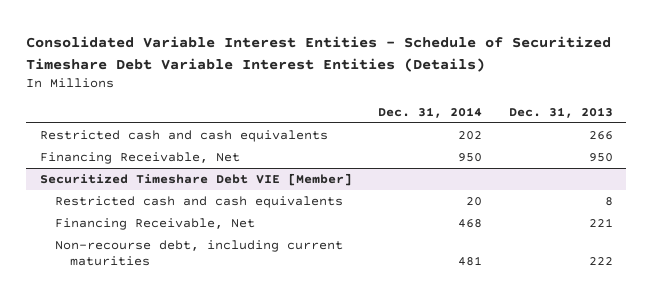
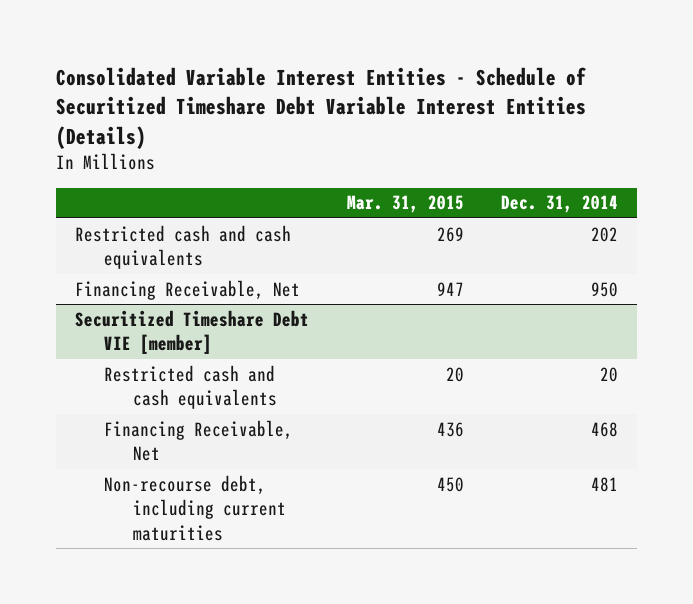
[509,106,614,118] Dec. 31, 2013 -> none
none -> [346,195,464,214] Mar. 31, 2015
[39,173,352,187] Securitized Timeshare Debt VIE [Member] -> [74,309,309,355] Securitized Timeshare Debt VIE [member]

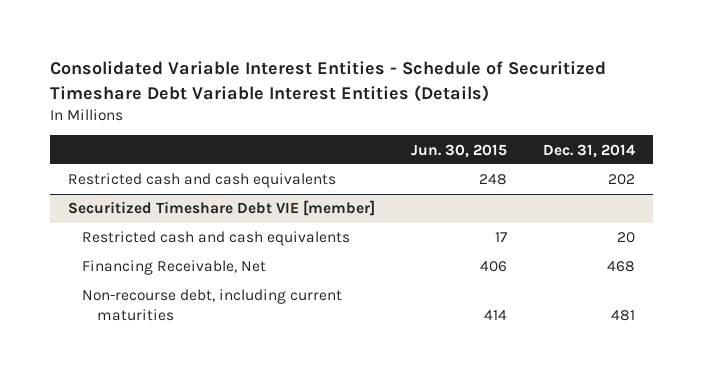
[346,195,464,214] Mar. 31, 2015 -> none
none -> [411,143,508,158] Jun. 30, 2015
[74,279,300,300] Financing Receivable, Net -> none

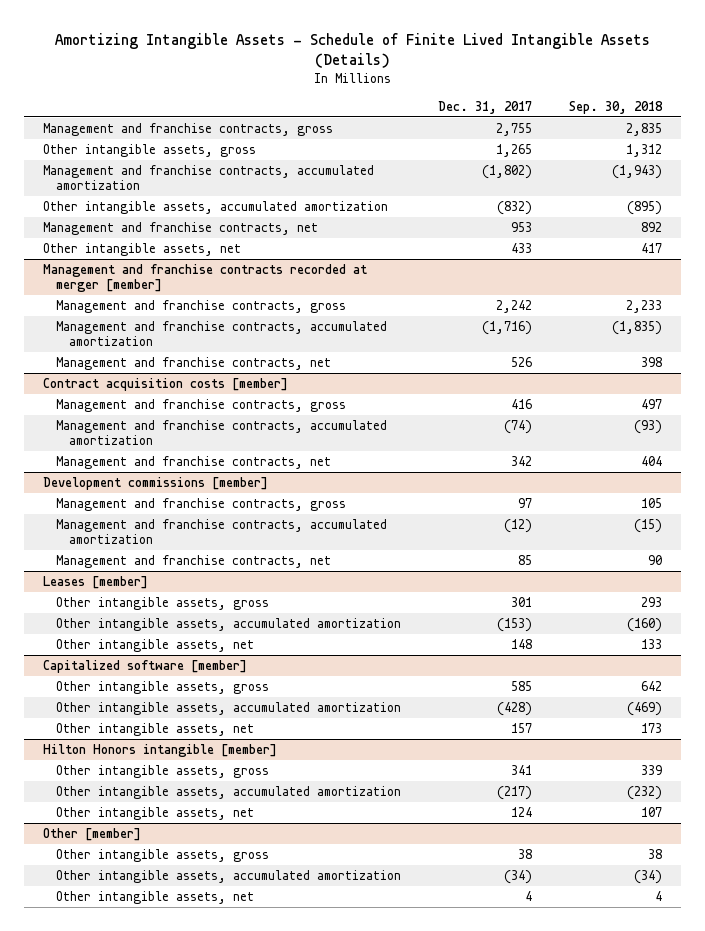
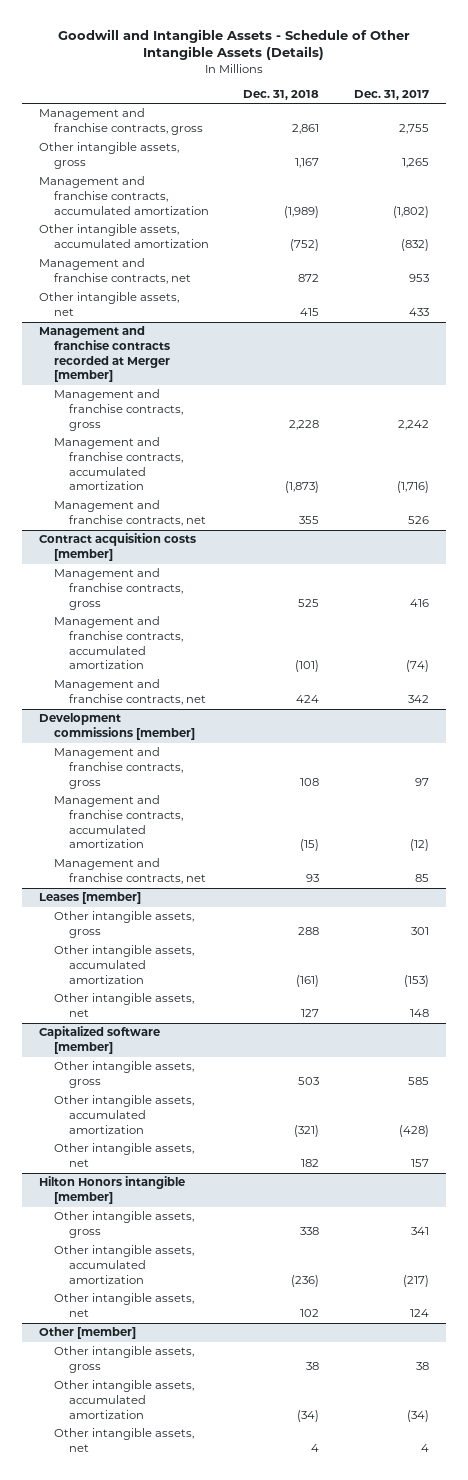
[54,32,650,69] Amortizing Intangible Assets - Schedule of Finite Lived Intangible Assets (Details) -> [57,28,410,61] Goodwill and Intangible Assets - Schedule of Other Intangible Assets (Details)
[569,100,664,114] Sep. 30, 2018 -> none
none -> [243,89,320,100] Dec. 31, 2018
[42,263,367,293] Management and franchise contracts recorded at merger [member] -> [38,326,171,383] Management and franchise contracts recorded at Merger [member]

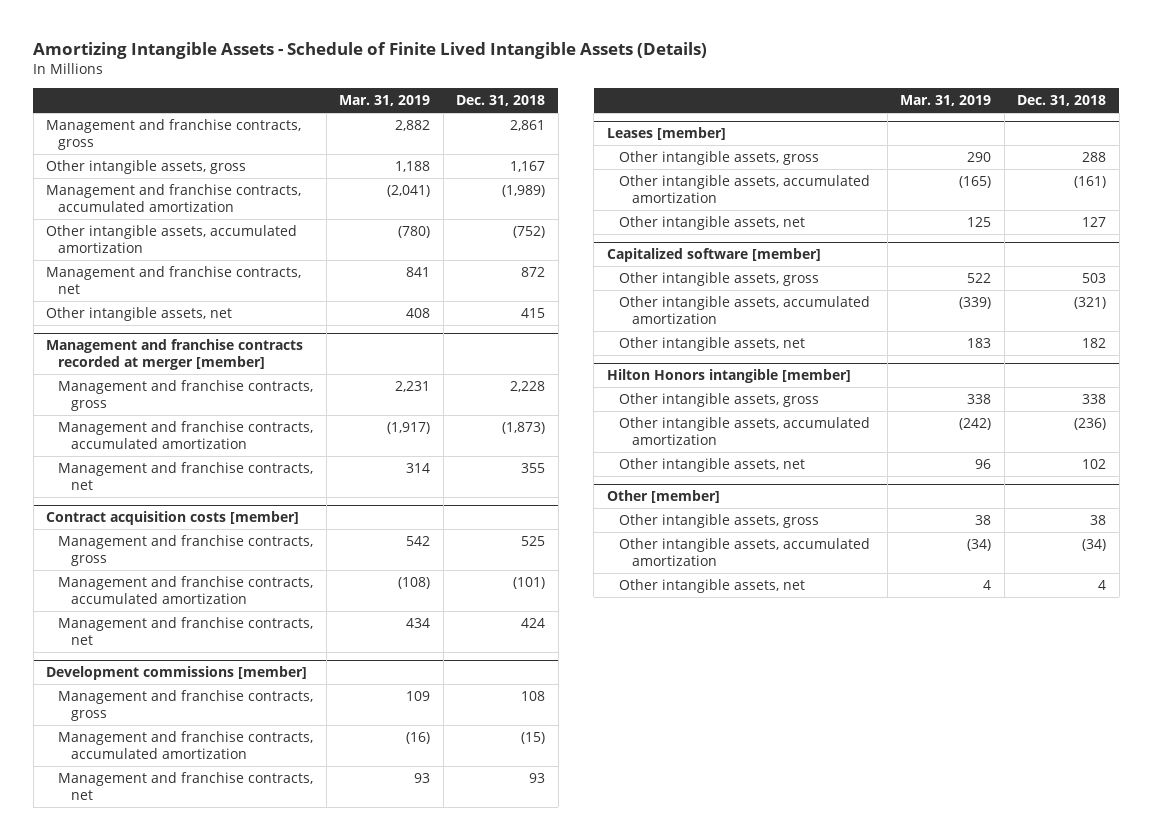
[57,28,410,61] Goodwill and Intangible Assets - Schedule of Other Intangible Assets (Details) -> [33,41,708,59] Amortizing Intangible Assets - Schedule of Finite Lived Intangible Assets (Details)
[353,89,429,100] Dec. 31, 2017 -> none
none -> [339,95,431,107] Mar. 31, 2019
[38,326,171,383] Management and franchise contracts recorded at Merger [member] -> [46,339,304,370] Management and franchise contracts recorded at merger [member]

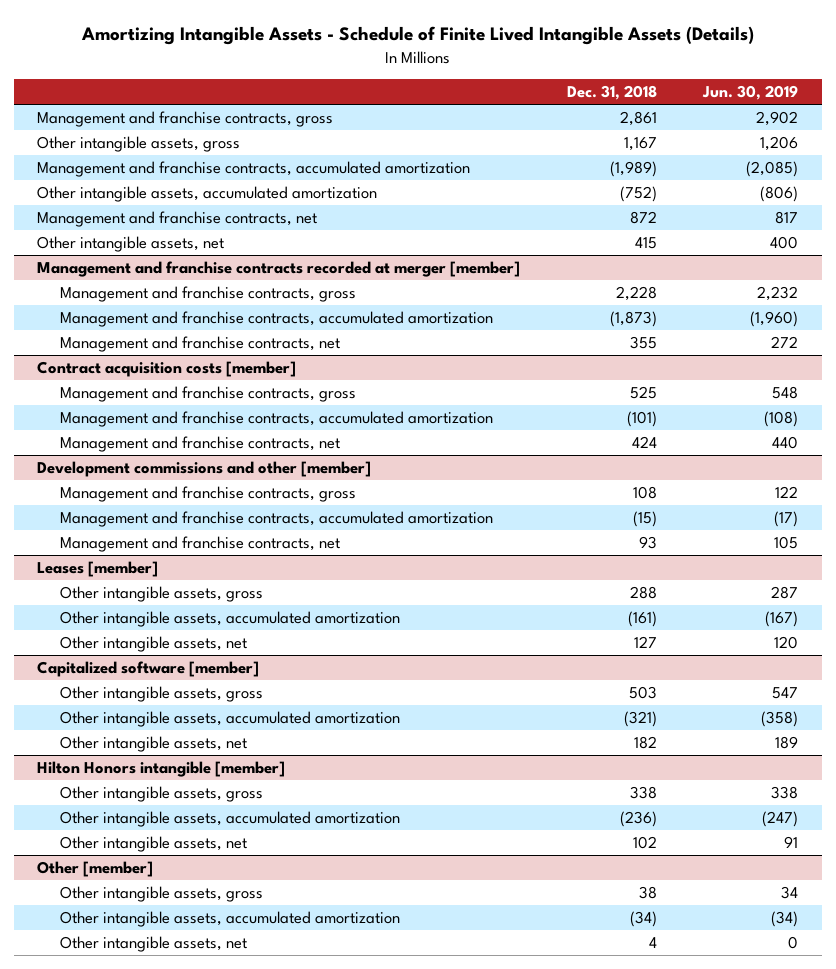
[339,95,431,107] Mar. 31, 2019 -> none
none -> [702,85,799,101] Jun. 30, 2019
[46,666,308,681] Development commissions [member] -> [37,460,372,477] Development commissions and other [member]

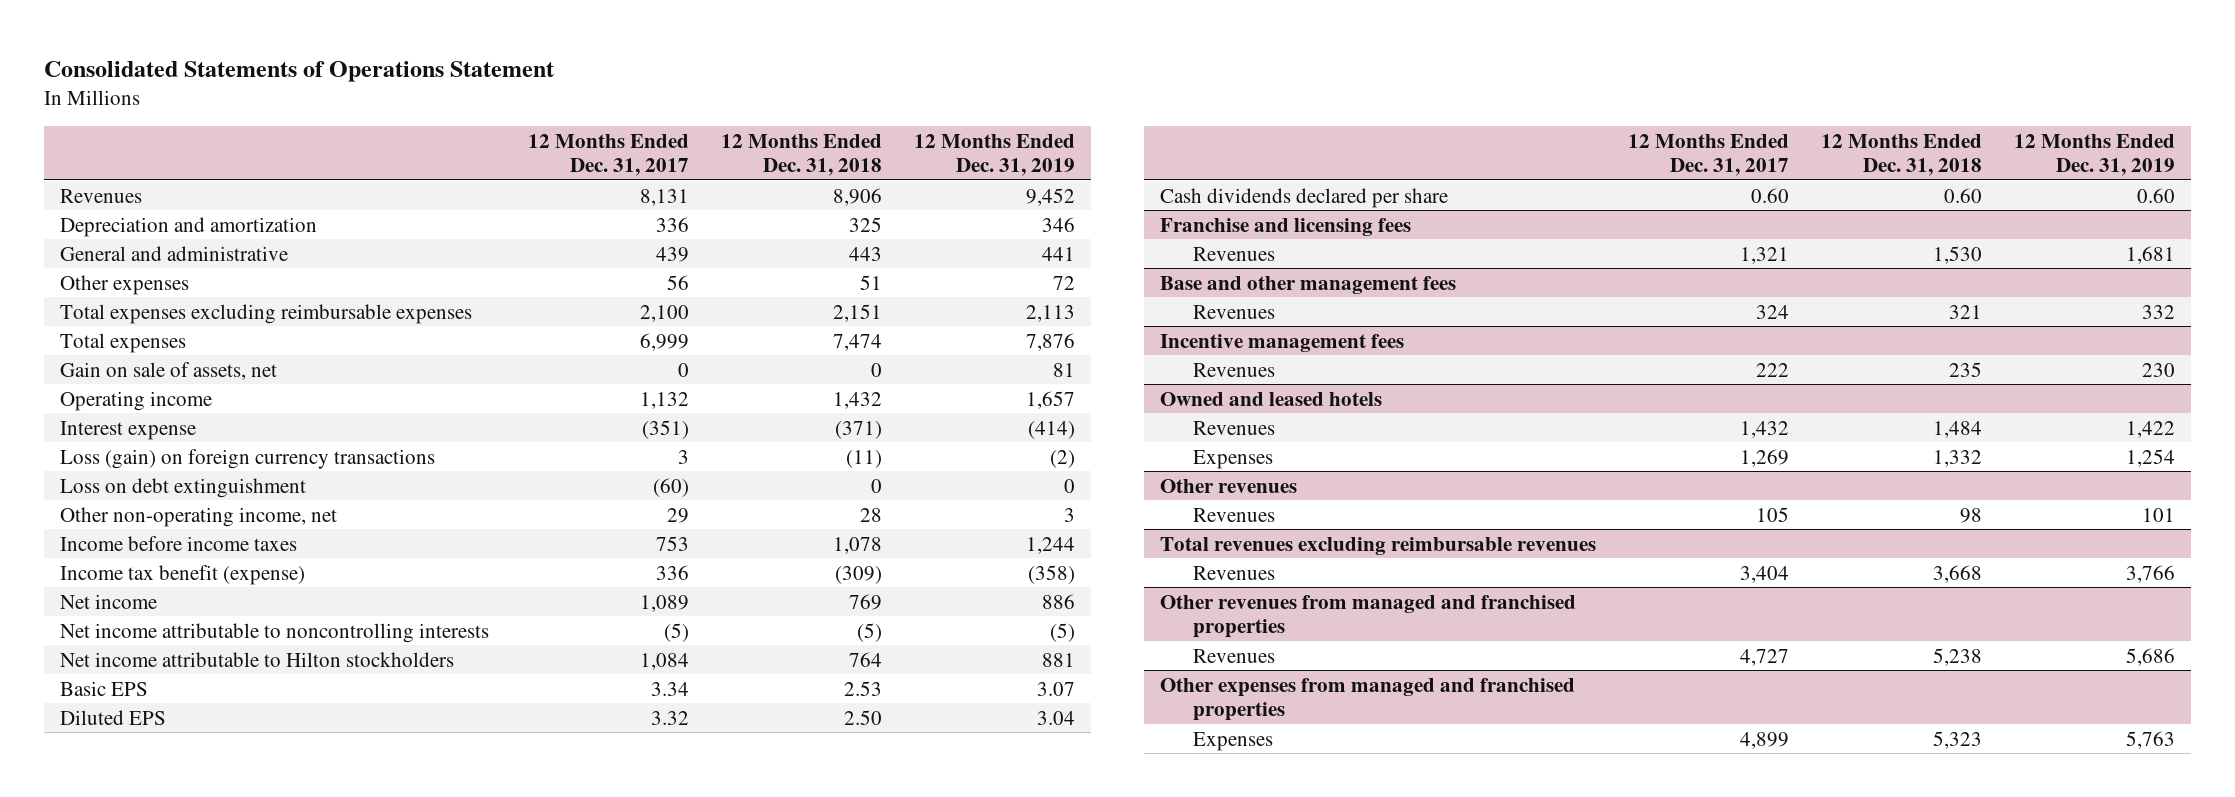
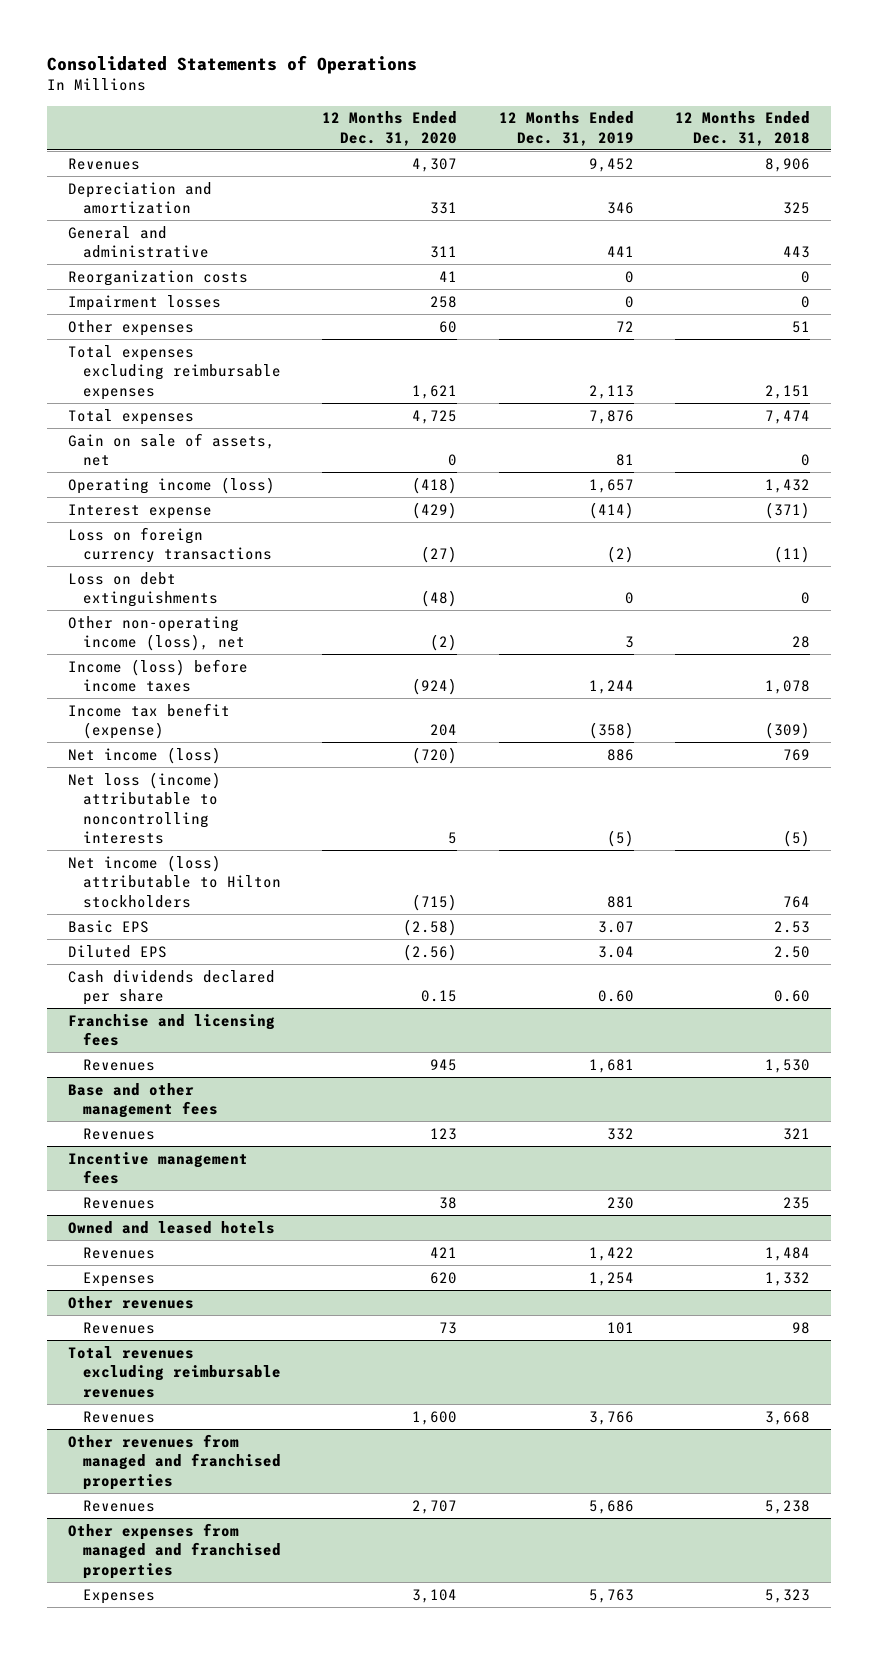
[44,60,555,82] Consolidated Statements of Operations Statement -> [46,55,417,75] Consolidated Statements of Operations
[528,133,690,176] 12 Months Ended Dec. 31, 2017 -> none
none -> [322,111,458,146] 12 Months Ended Dec. 31, 2020
none -> [67,269,248,286] Reorganization costs
none -> [67,294,221,311] Impairment losses
[60,390,213,411] Operating income -> [67,476,275,494] Operating income (loss)
[60,448,436,469] Loss (gain) on foreign currency transactions -> [67,526,272,564] Loss on foreign currency transactions
[60,477,307,498] Loss on debt extinguishment -> [67,571,218,608] Loss on debt extinguishments
[60,506,338,527] Other non-operating income, net -> [67,615,245,652] Other non-operating income (loss), net
[60,535,298,551] Income before income taxes -> [67,658,248,693] Income (loss) before income taxes
[60,593,158,609] Net income -> [67,746,221,764] Net income (loss)
[60,622,490,643] Net income attributable to noncontrolling interests -> [67,771,221,845] Net loss (income) attributable to noncontrolling interests
[60,651,455,667] Net income attributable to Hilton stockholders -> [67,854,281,908] Net income (loss) attributable to Hilton stockholders

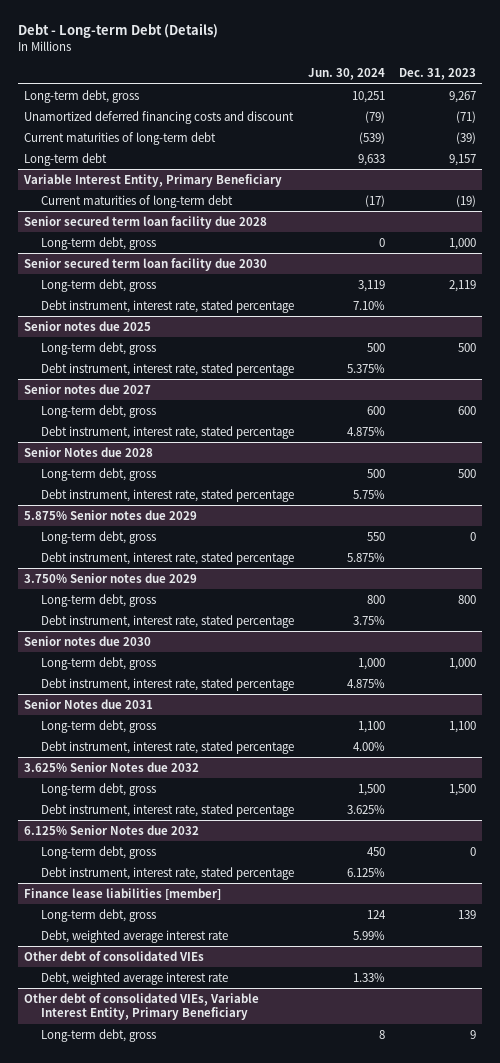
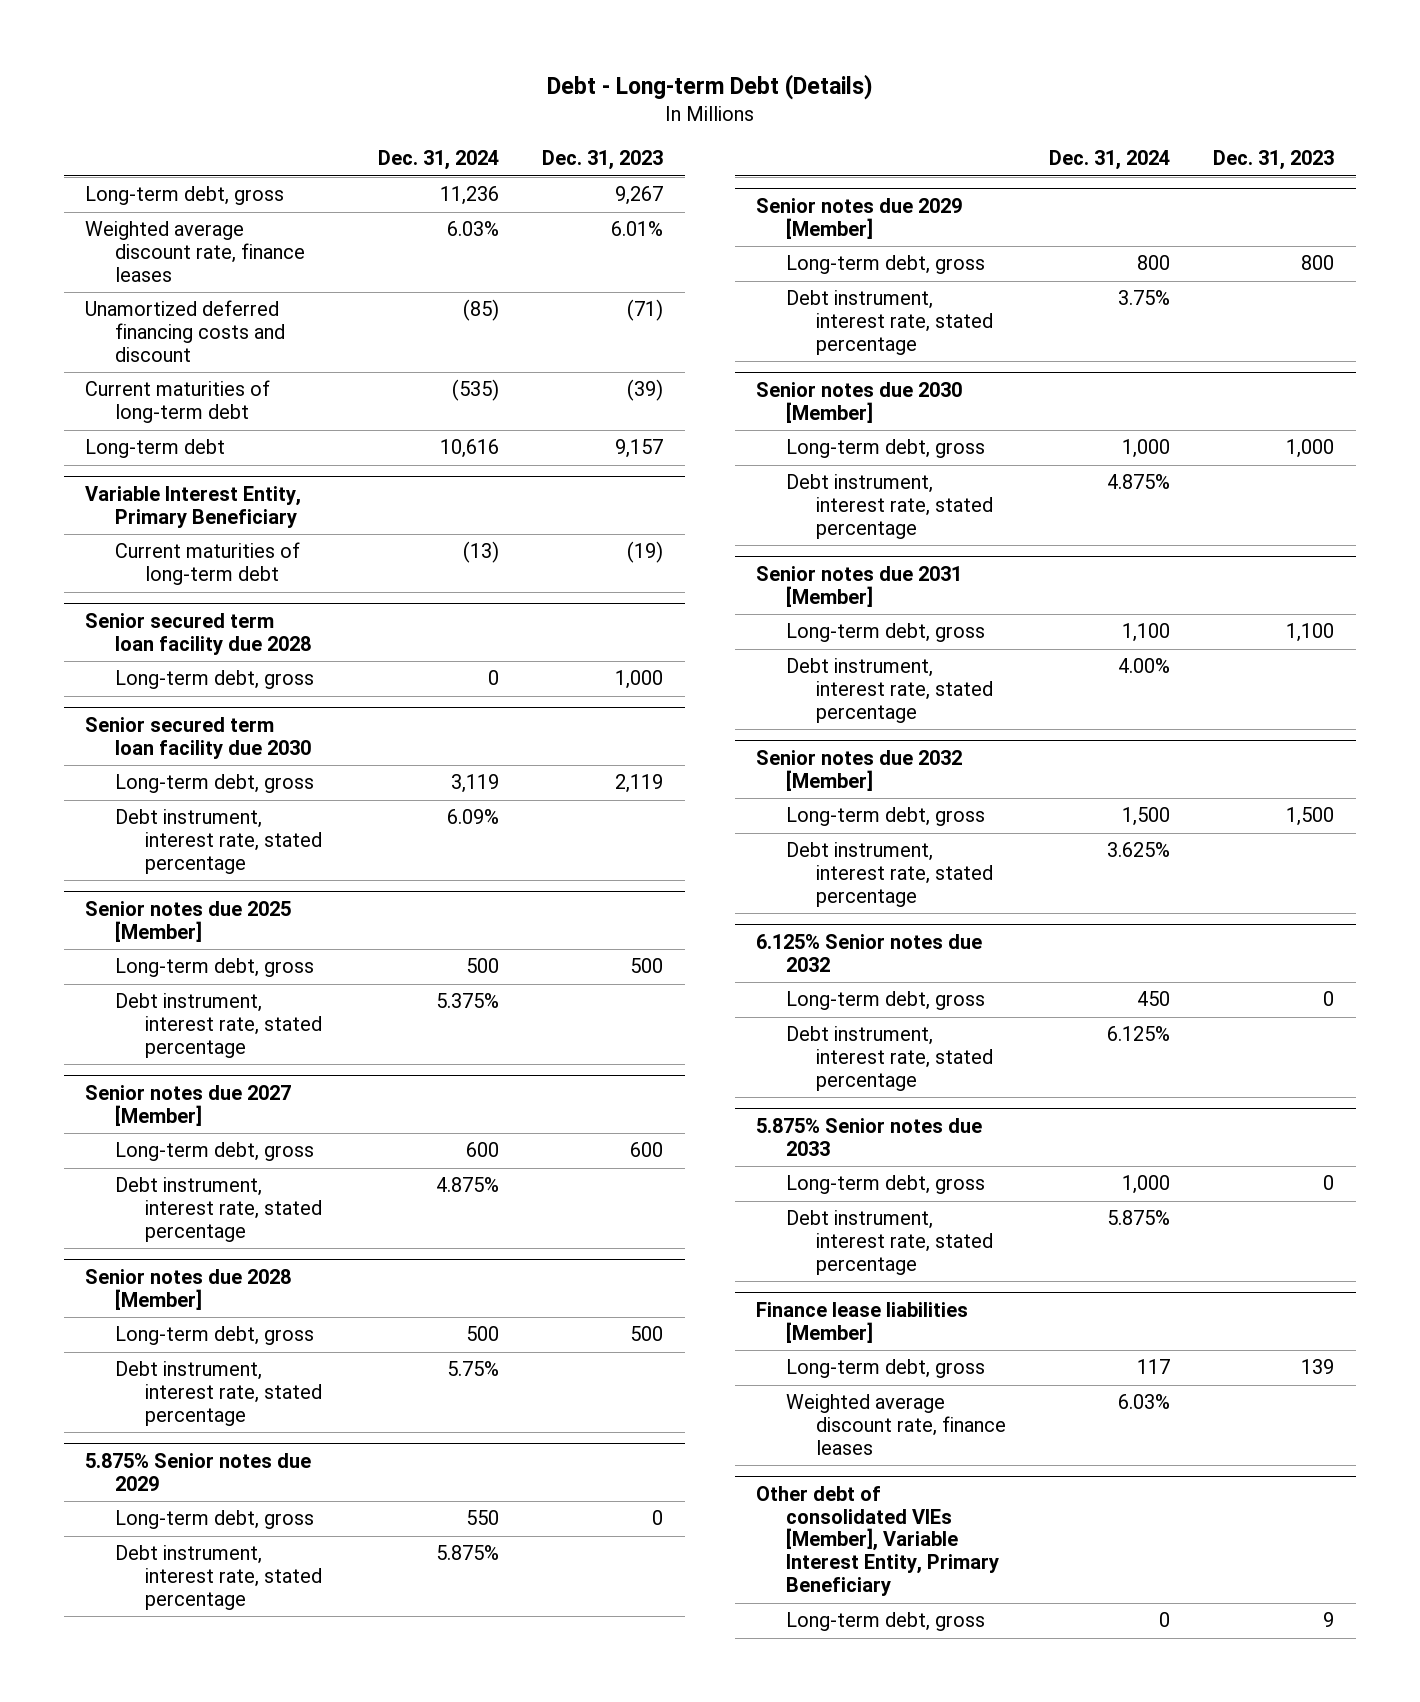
[307,68,385,81] Jun. 30, 2024 -> none
none -> [378,150,500,171] Dec. 31, 2024
none -> [85,221,305,283] Weighted average discount rate, finance leases
[24,320,152,331] Senior notes due 2025 -> [85,900,292,942] Senior notes due 2025 [Member]
[24,383,152,394] Senior notes due 2027 -> [85,1084,292,1126] Senior notes due 2027 [Member]
[24,446,154,457] Senior Notes due 2028 -> [85,1268,292,1310] Senior notes due 2028 [Member]
[24,572,198,583] 3.750% Senior notes due 2029 -> [756,197,963,239] Senior notes due 2029 [Member]
[24,635,152,646] Senior notes due 2030 -> [756,381,963,423] Senior notes due 2030 [Member]
[24,698,154,709] Senior Notes due 2031 -> [756,565,963,607] Senior notes due 2031 [Member]
[24,761,200,772] 3.625% Senior Notes due 2032 -> [756,749,963,791] Senior notes due 2032 [Member]
[24,824,200,835] 6.125% Senior Notes due 2032 -> [756,933,983,972] 6.125% Senior notes due 2032
none -> [756,1117,983,1156] 5.875% Senior notes due 2033
none -> [785,1175,985,1195] Long-term debt, gross
none -> [785,1210,993,1276] Debt instrument, interest rate, stated percentage
[24,887,222,900] Finance lease liabilities [member] -> [756,1301,969,1343] Finance lease liabilities [Member]
[41,929,229,943] Debt, weighted average interest rate -> none
[24,950,205,961] Other debt of consolidated VIEs -> none
[41,971,229,985] Debt, weighted average interest rate -> none
none -> [785,1394,1006,1456] Weighted average discount rate, finance leases
[24,992,260,1020] Other debt of consolidated VIEs, Variable Interest Entity, Primary Beneficiary -> [756,1485,999,1597] Other debt of consolidated VIEs [Member], Variable Interest Entity, Primary Beneficiary

